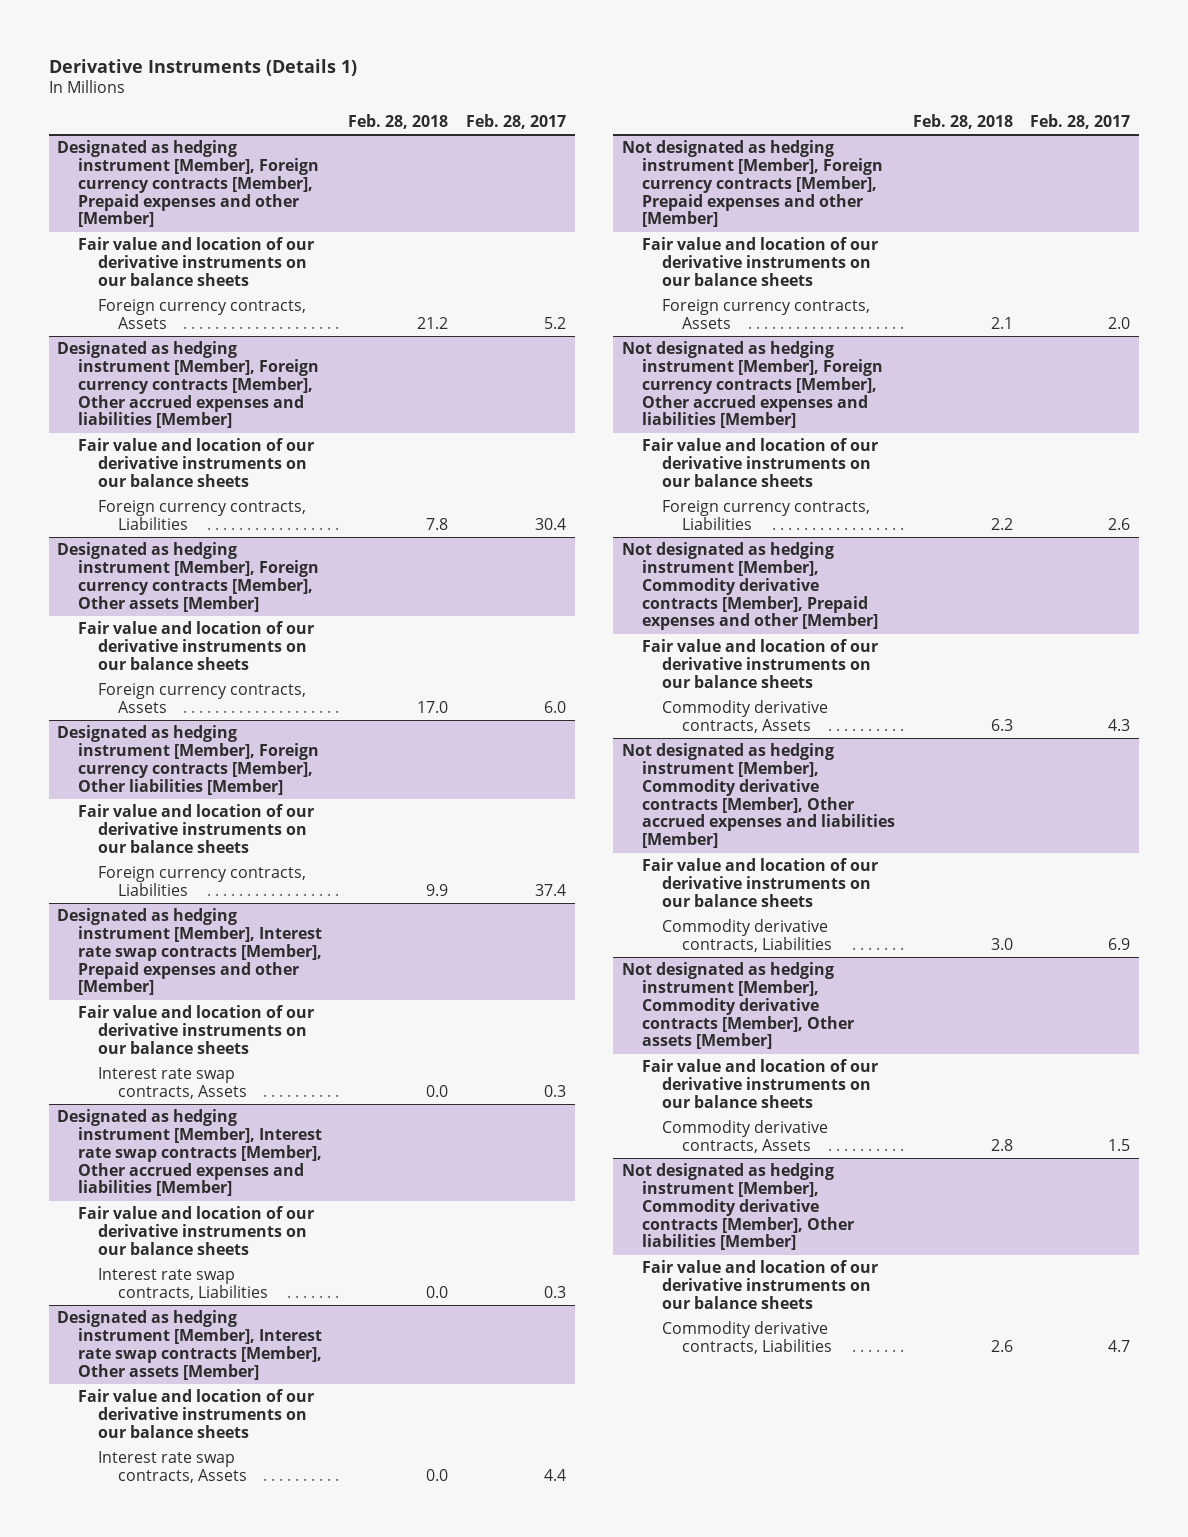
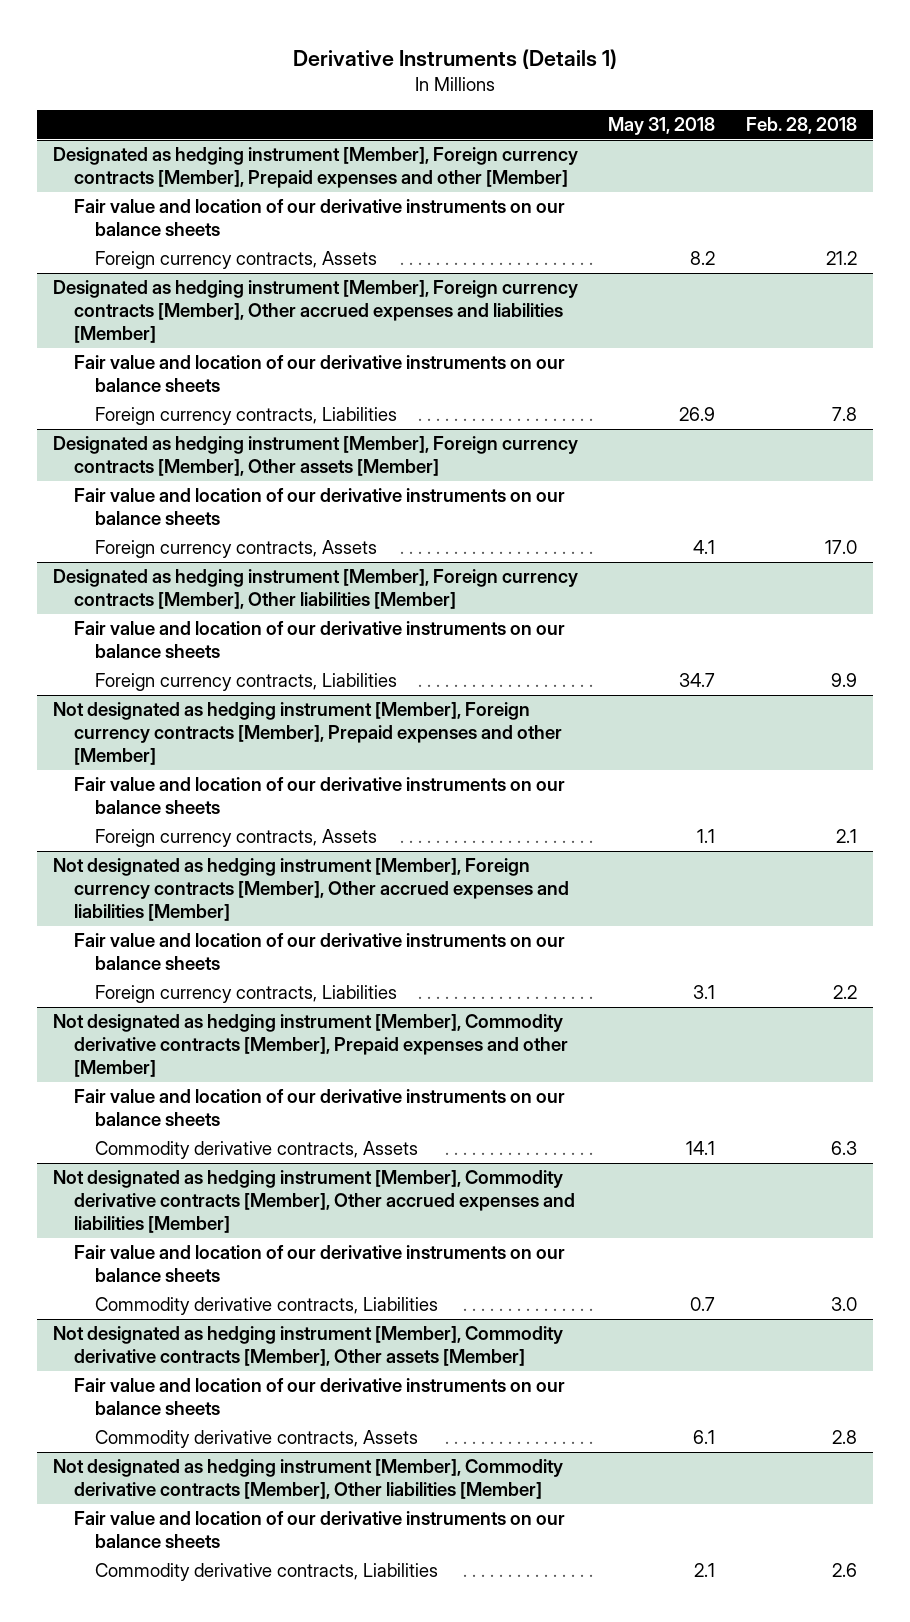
[465,113,566,129] Feb. 28, 2017 -> none
none -> [608,117,716,136] May 31, 2018
[57,908,322,996] Designated as hedging instrument [Member], Interest rate swap contracts [Member], Prepaid expenses and other [Member] -> none
[77,1005,314,1054] Fair value and location of our derivative instruments on our balance sheets -> none
[97,1067,247,1100] Interest rate swap contracts, Assets -> none
[57,1109,322,1197] Designated as hedging instrument [Member], Interest rate swap contracts [Member], Other accrued expenses and liabilities [Member] -> none
[77,1206,314,1255] Fair value and location of our derivative instruments on our balance sheets -> none
[97,1268,268,1301] Interest rate swap contracts, Liabilities -> none
[57,1310,322,1380] Designated as hedging instrument [Member], Interest rate swap contracts [Member], Other assets [Member] -> none
[77,1389,314,1438] Fair value and location of our derivative instruments on our balance sheets -> none
[97,1451,247,1484] Interest rate swap contracts, Assets -> none

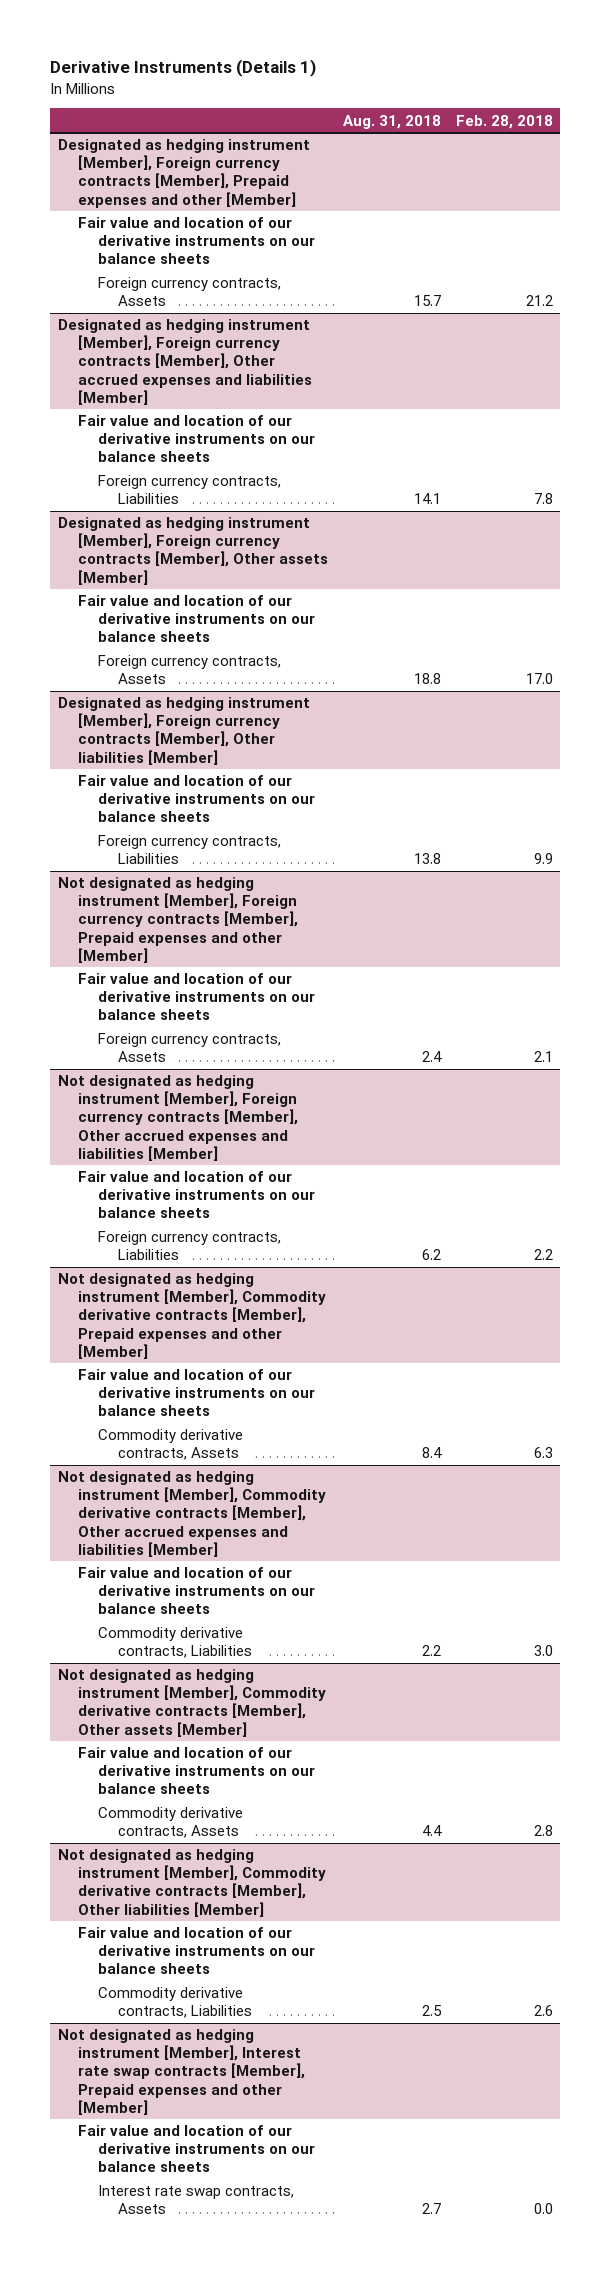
[608,117,716,136] May 31, 2018 -> none
none -> [342,114,441,129] Aug. 31, 2018
none -> [57,2029,305,2115] Not designated as hedging instrument [Member], Interest rate swap contracts [Member], Prepaid expenses and other [Member]
none -> [77,2125,315,2173] Fair value and location of our derivative instruments on our balance sheets
none -> [97,2185,294,2215] Interest rate swap contracts, Assets

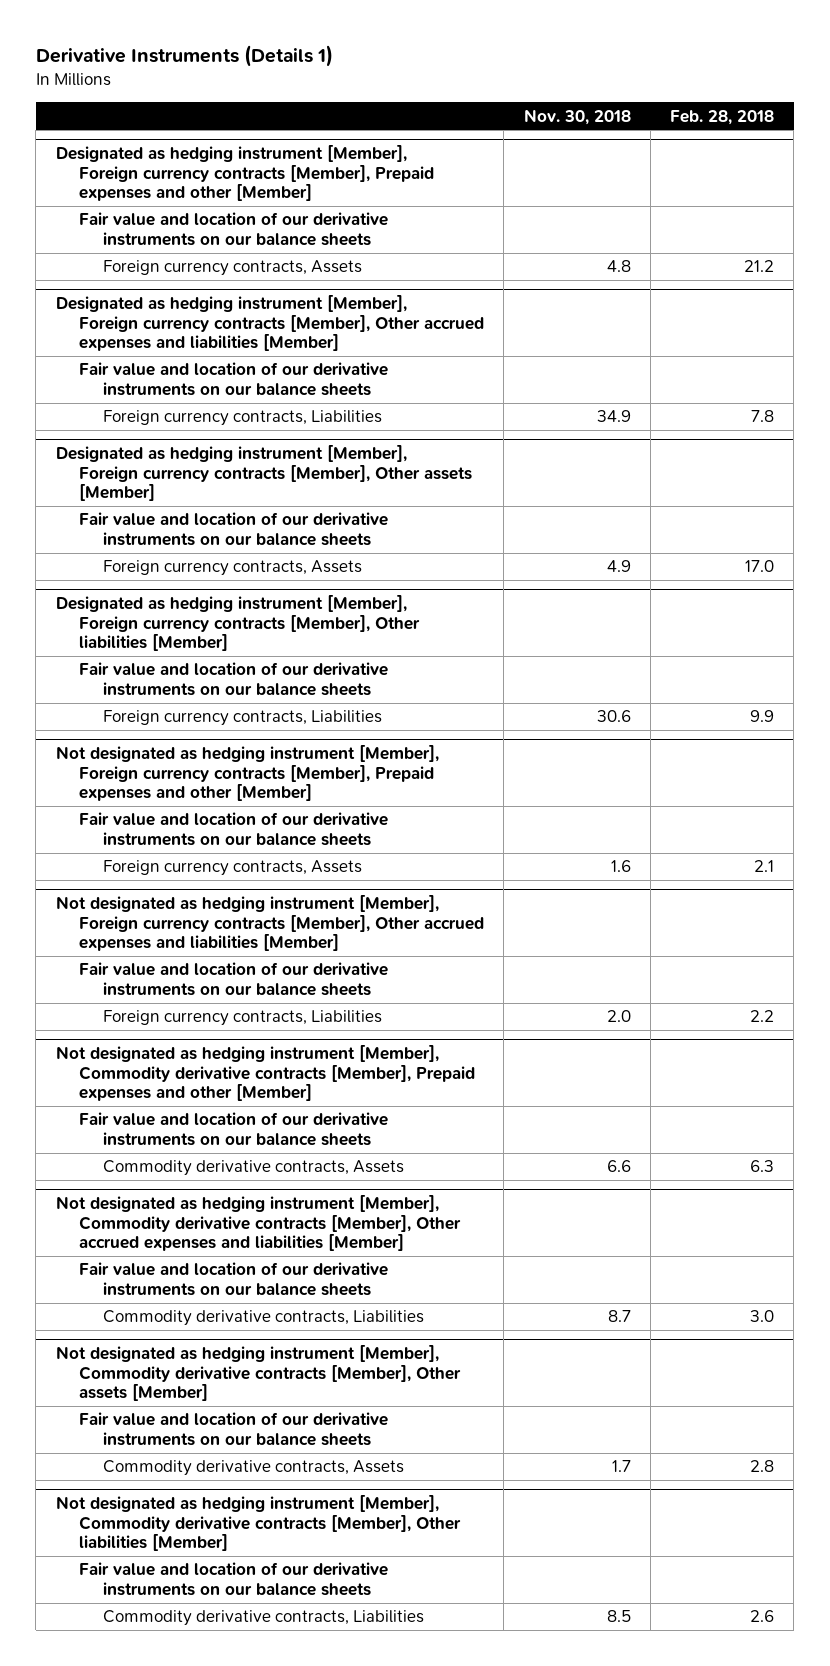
[342,114,441,129] Aug. 31, 2018 -> none
none -> [523,108,631,125] Nov. 30, 2018
[57,2029,305,2115] Not designated as hedging instrument [Member], Interest rate swap contracts [Member], Prepaid expenses and other [Member] -> none
[77,2125,315,2173] Fair value and location of our derivative instruments on our balance sheets -> none
[97,2185,294,2215] Interest rate swap contracts, Assets -> none

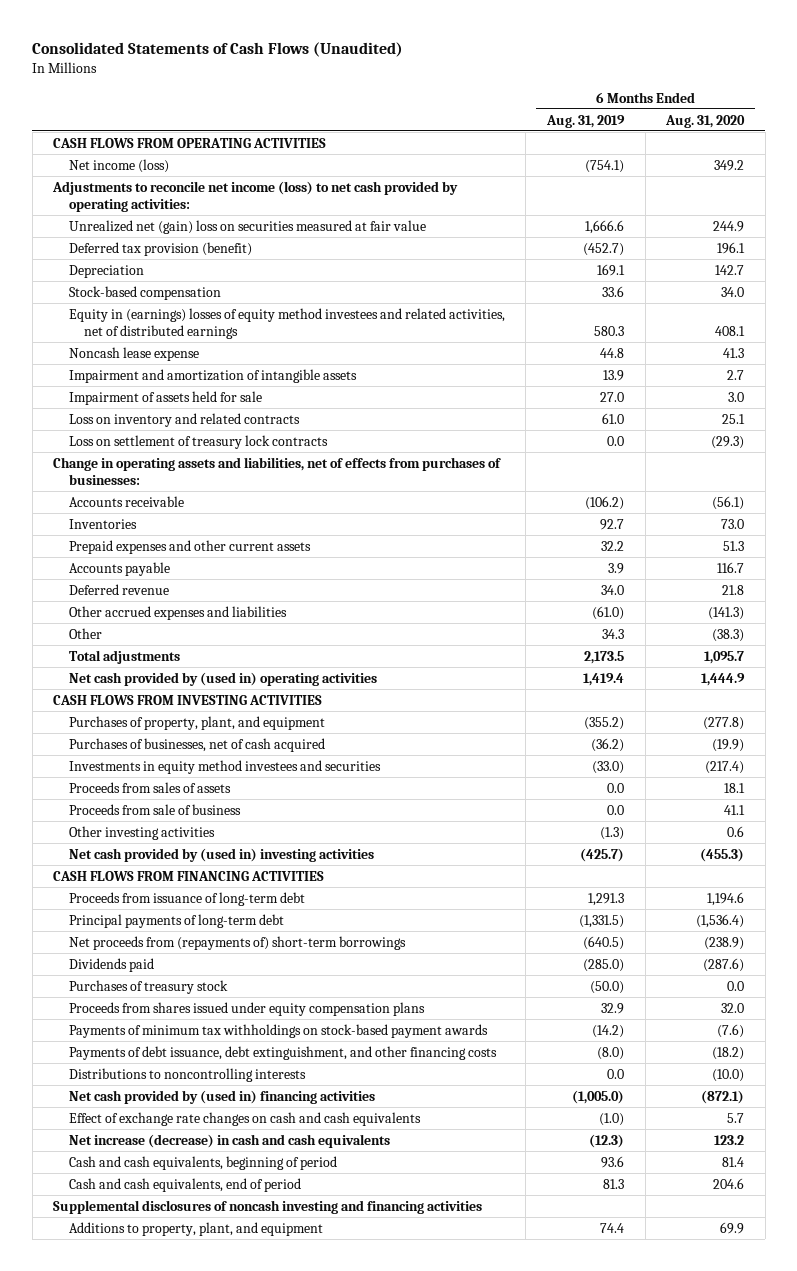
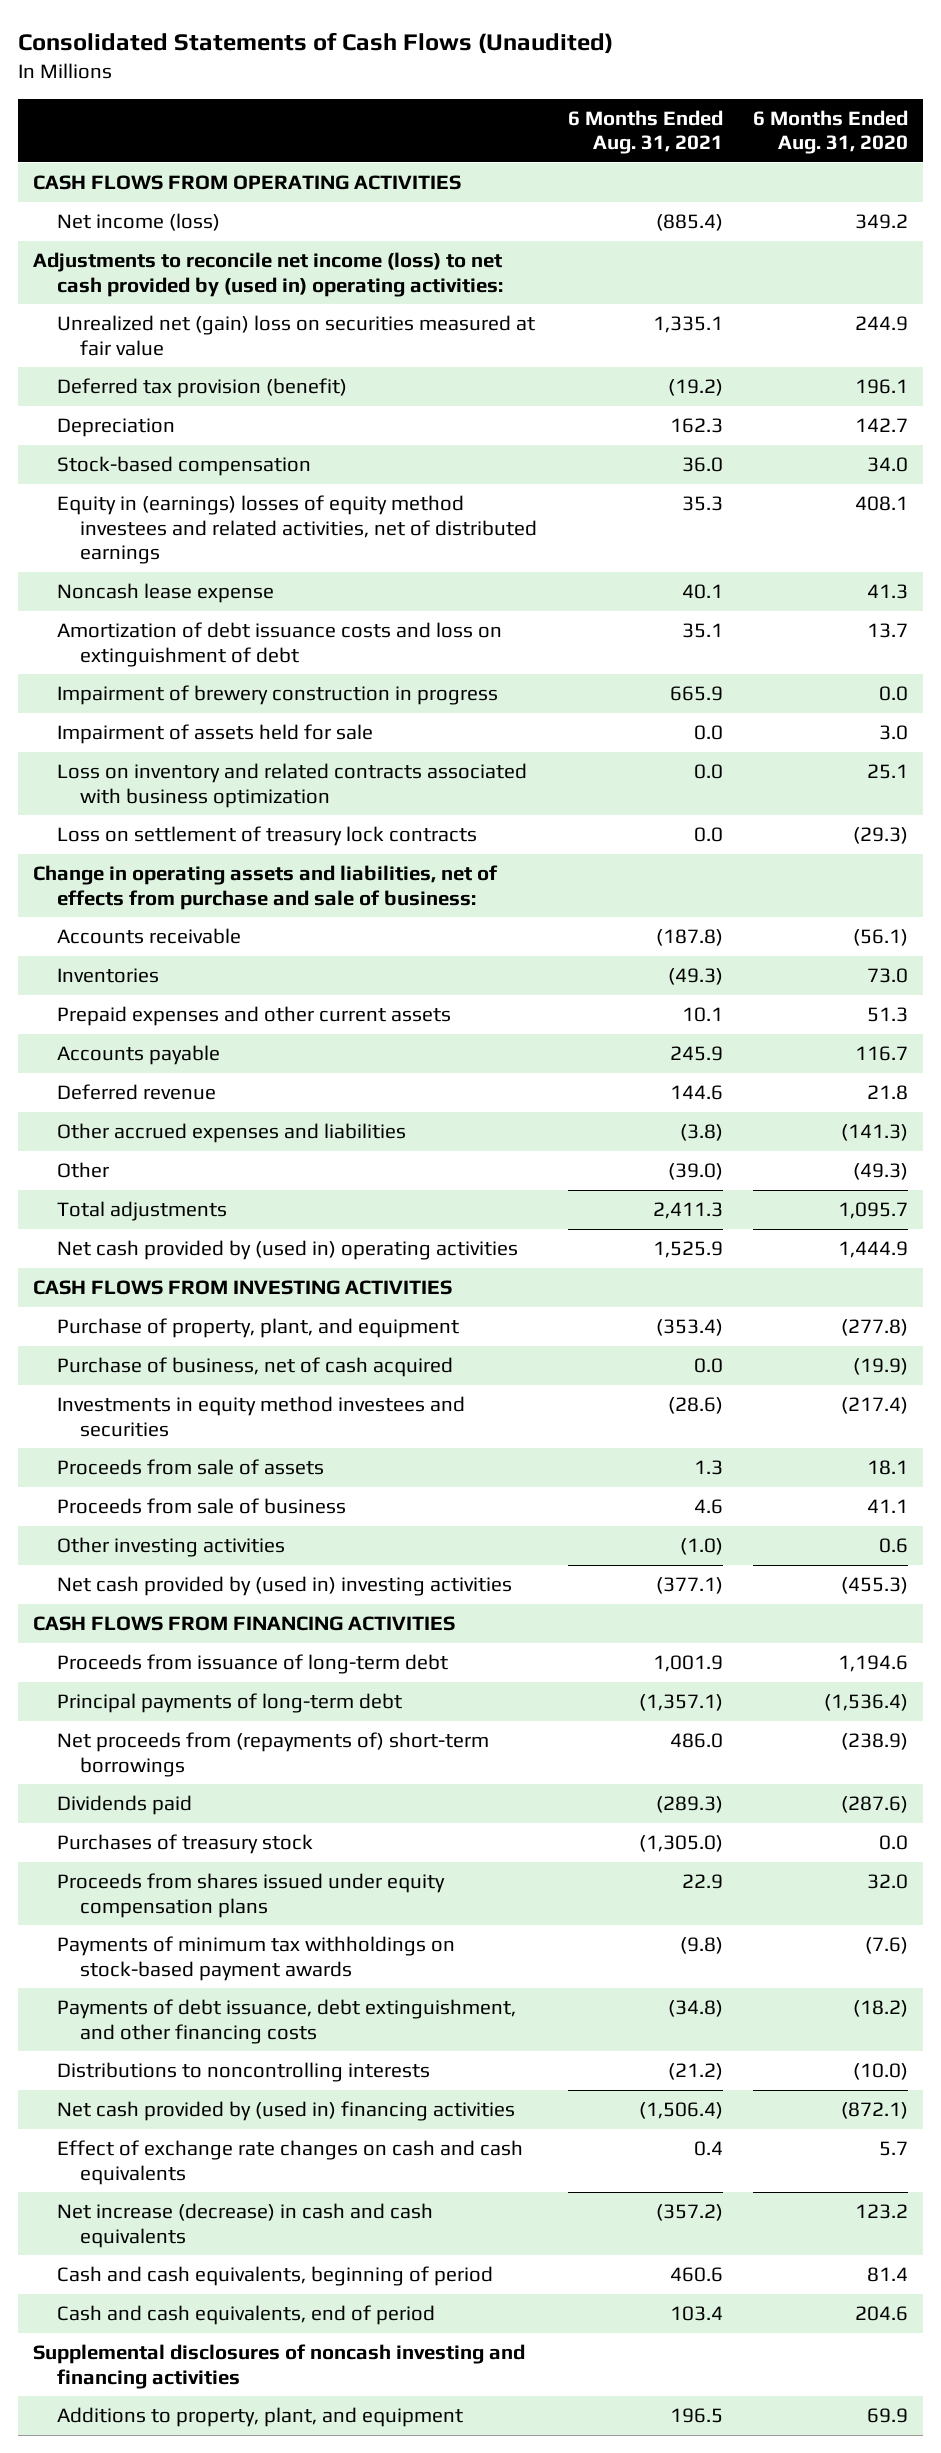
[545,114,625,128] Aug. 31, 2019 -> none
none -> [567,109,723,155] 6 Months Ended Aug. 31, 2021
[52,180,459,213] Adjustments to reconcile net income (loss) to net cash provided by operating activities: -> [33,252,503,297] Adjustments to reconcile net income (loss) to net cash provided by (used in) operating activities:
[68,368,357,383] Impairment and amortization of intangible assets -> none
none -> [56,622,502,667] Amortization of debt issuance costs and loss on extinguishment of debt
none -> [56,685,498,706] Impairment of brewery construction in progress
[68,412,300,427] Loss on inventory and related contracts -> [56,763,527,808] Loss on inventory and related contracts associated with business optimization
[53,456,502,486] Change in operating assets and liabilities, net of effects from purchases of businesses: -> [33,865,499,910] Change in operating assets and liabilities, net of effects from purchase and sale of business:
[712,628,745,642] (38.3) -> [853,1163,909,1181] (49.3)
[68,715,325,730] Purchases of property, plant, and equipment -> [56,1318,459,1339] Purchase of property, plant, and equipment
[68,737,325,752] Purchases of businesses, net of cash acquired -> [56,1357,453,1378] Purchase of business, net of cash acquired
[68,781,231,793] Proceeds from sales of assets -> [56,1459,324,1476] Proceeds from sale of assets

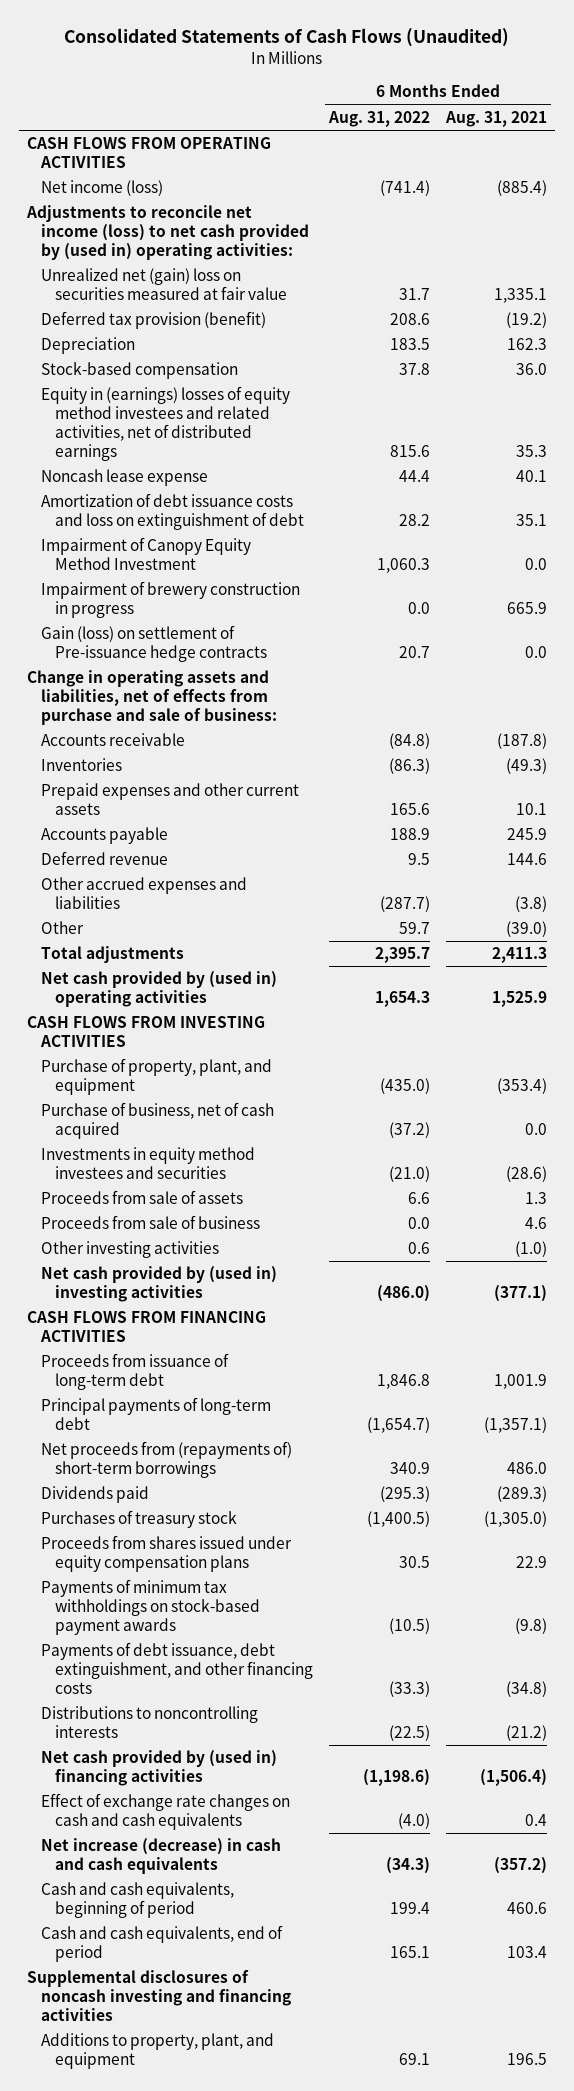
[753,109,909,155] 6 Months Ended Aug. 31, 2020 -> none
none -> [328,110,431,127] Aug. 31, 2022
none -> [41,537,252,571] Impairment of Canopy Equity Method Investment
[56,724,373,745] Impairment of assets held for sale -> none
[56,763,527,808] Loss on inventory and related contracts associated with business optimization -> none
[56,826,477,847] Loss on settlement of treasury lock contracts -> none
none -> [41,625,268,663] Gain (loss) on settlement of Pre-issuance hedge contracts

